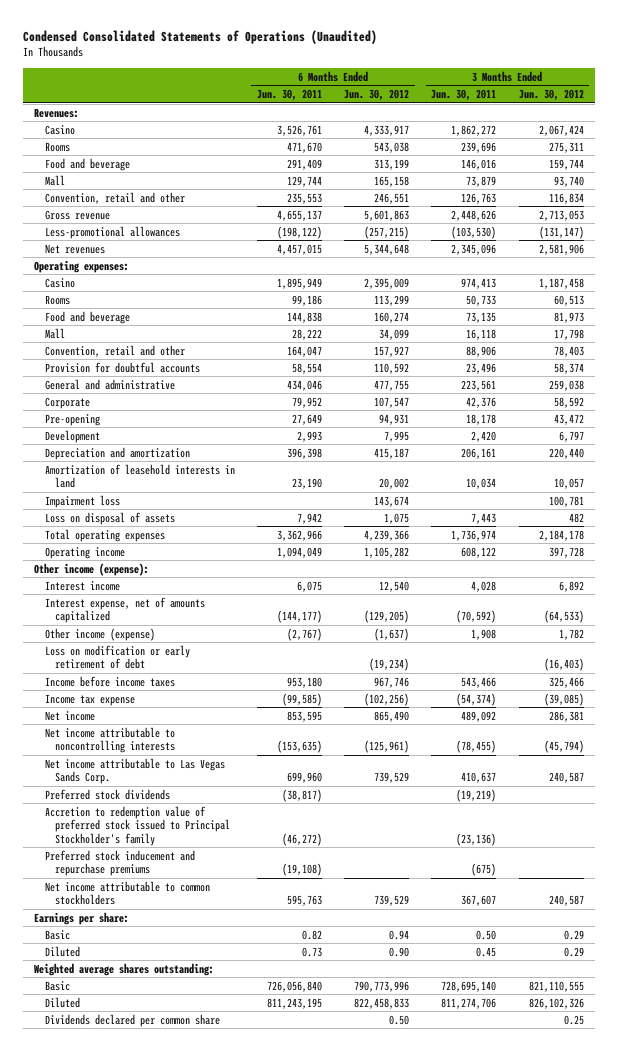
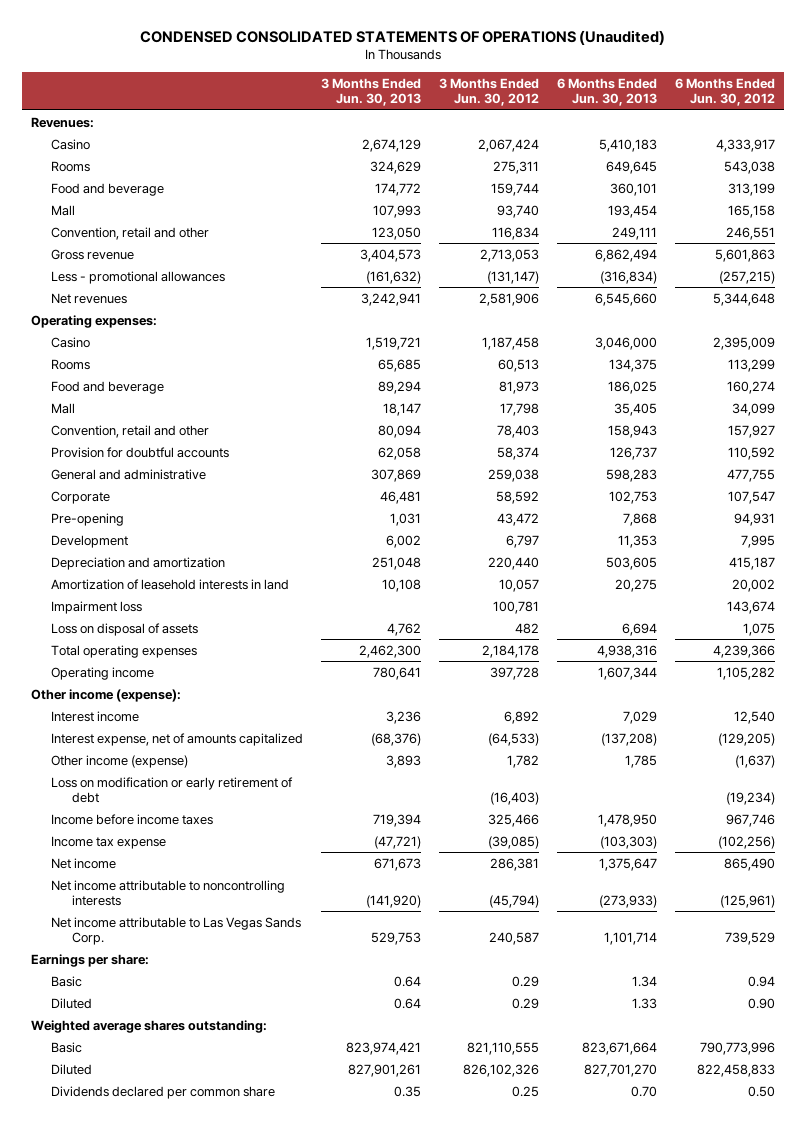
[22,29,377,44] Condensed Consolidated Statements of Operations (Unaudited) -> [139,29,665,45] CONDENSED CONSOLIDATED STATEMENTS OF OPERATIONS (Unaudited)
[256,88,322,101] Jun. 30, 2011 -> none
[431,88,497,101] Jun. 30, 2011 -> none
none -> [321,78,422,107] 3 Months Ended Jun. 30, 2013
none -> [556,78,657,107] 6 Months Ended Jun. 30, 2013
[44,225,180,239] Less-promotional allowances -> [51,270,226,284] Less - promotional allowances
[44,788,170,800] Preferred stock dividends -> none
[44,805,231,846] Accretion to redemption value of preferred stock issued to Principal Stockholder's family -> none
[44,849,195,877] Preferred stock inducement and repurchase premiums -> none
[44,880,210,906] Net income attributable to common stockholders -> none

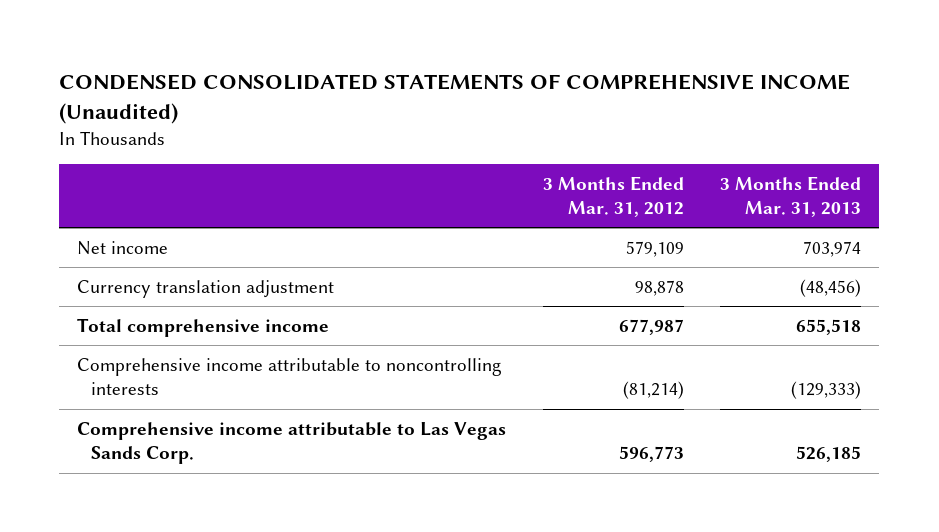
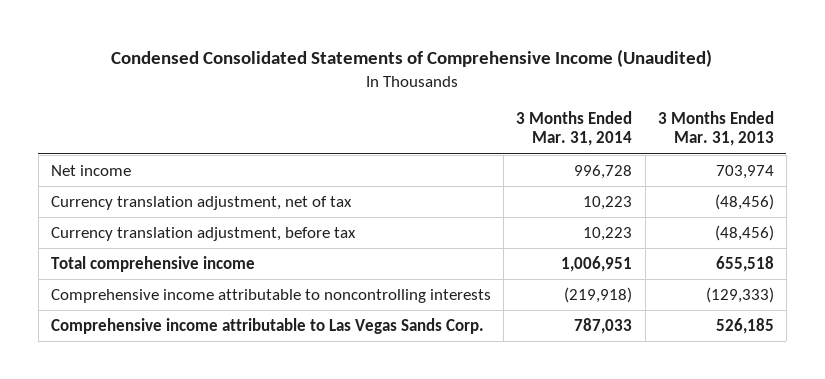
[59,73,851,124] CONDENSED CONSOLIDATED STATEMENTS OF COMPREHENSIVE INCOME (Unaudited) -> [111,49,713,68] Condensed Consolidated Statements of Comprehensive Income (Unaudited)
[542,175,684,217] 3 Months Ended Mar. 31, 2012 -> none
none -> [516,111,633,147] 3 Months Ended Mar. 31, 2014
[77,279,335,298] Currency translation adjustment -> [51,195,353,210] Currency translation adjustment, net of tax
none -> [51,226,357,241] Currency translation adjustment, before tax

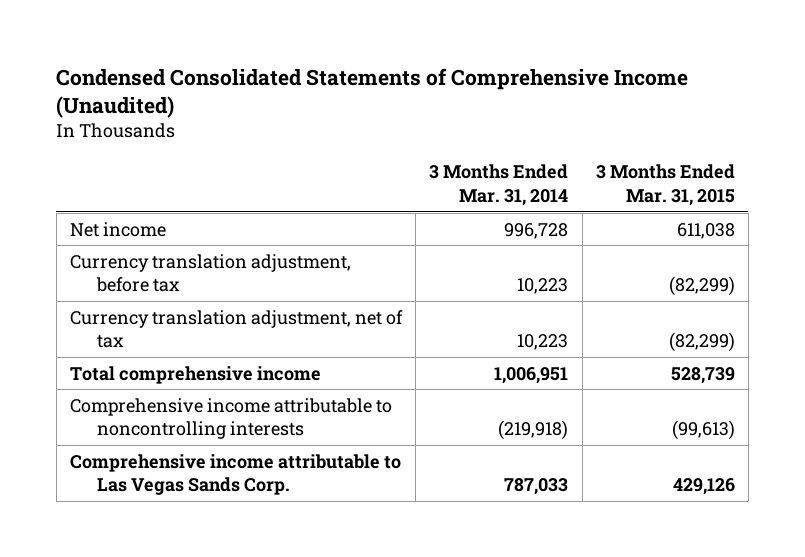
[657,111,774,147] 3 Months Ended Mar. 31, 2013 -> none
none -> [595,164,735,206] 3 Months Ended Mar. 31, 2015
[51,195,353,210] Currency translation adjustment, net of tax -> [70,309,404,349] Currency translation adjustment, net of tax

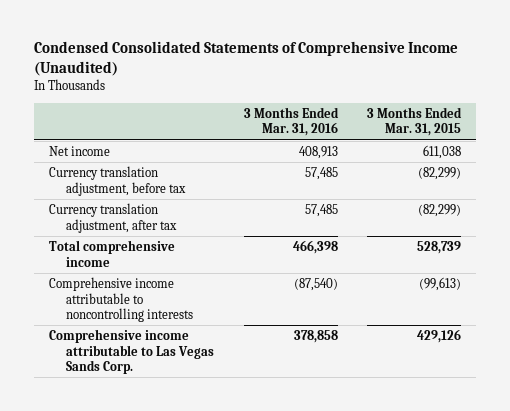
[429,164,569,206] 3 Months Ended Mar. 31, 2014 -> none
none -> [243,106,339,137] 3 Months Ended Mar. 31, 2016
[70,309,404,349] Currency translation adjustment, net of tax -> [48,202,178,233] Currency translation adjustment, after tax

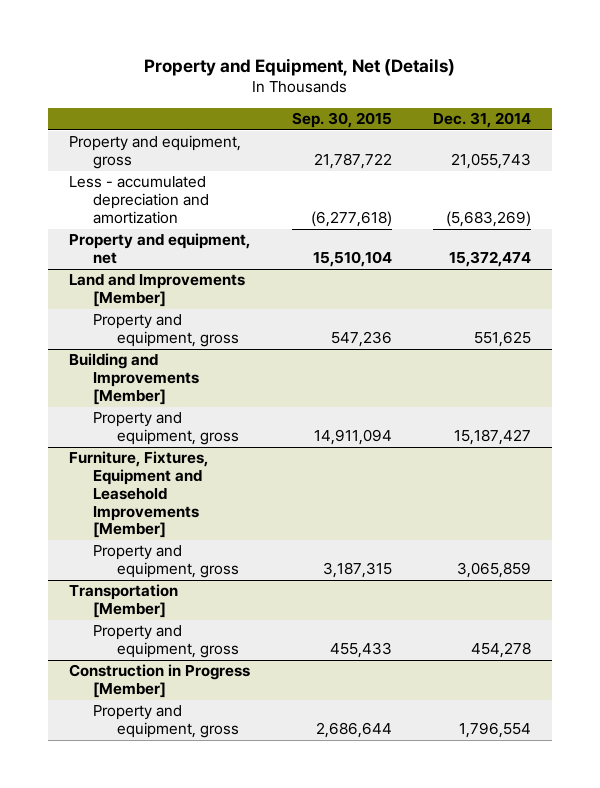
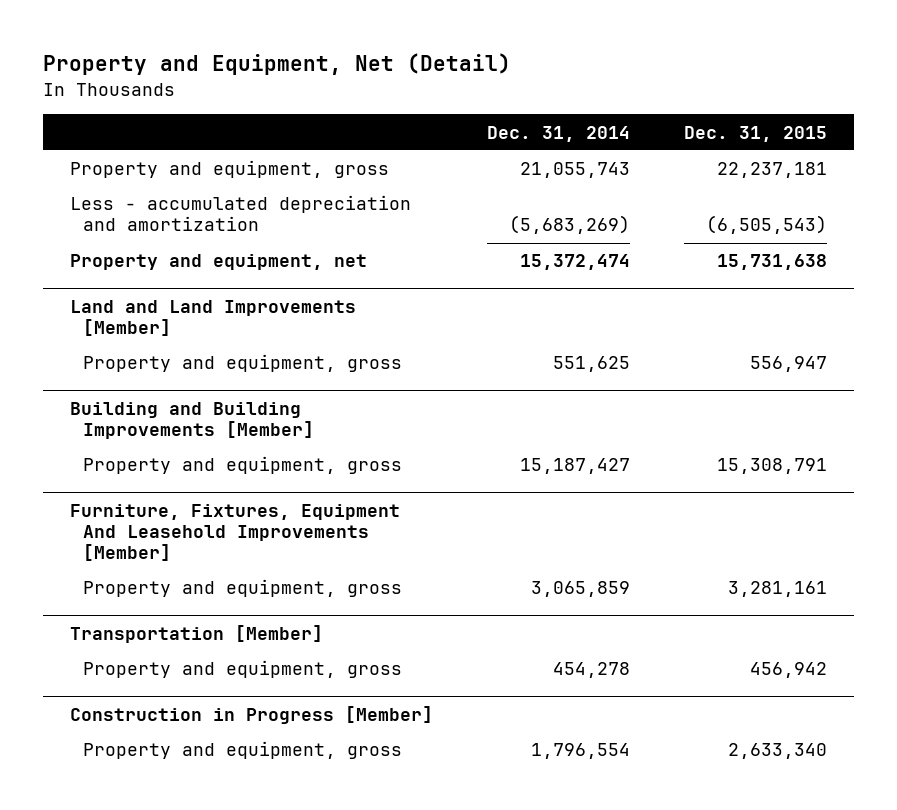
[144,57,456,76] Property and Equipment, Net (Details) -> [42,53,511,76] Property and Equipment, Net (Detail)
[291,112,392,129] Sep. 30, 2015 -> none
none -> [683,125,827,142] Dec. 31, 2015
[68,274,245,308] Land and Improvements [Member] -> [69,299,356,336] Land and Land Improvements [Member]
[68,353,200,405] Building and Improvements [Member] -> [69,401,315,439] Building and Building Improvements [Member]
[68,451,208,539] Furniture, Fixtures, Equipment and Leasehold Improvements [Member] -> [69,503,400,562] Furniture, Fixtures, Equipment And Leasehold Improvements [Member]

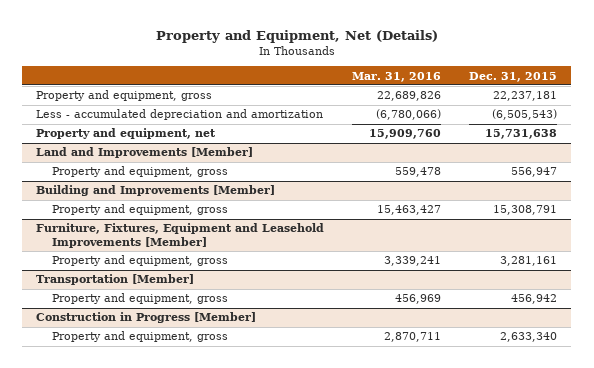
[42,53,511,76] Property and Equipment, Net (Detail) -> [155,29,438,43] Property and Equipment, Net (Details)
[486,125,630,142] Dec. 31, 2014 -> none
none -> [352,71,442,82] Mar. 31, 2016
[69,299,356,336] Land and Land Improvements [Member] -> [36,147,254,159] Land and Improvements [Member]
[69,401,315,439] Building and Building Improvements [Member] -> [36,185,276,197] Building and Improvements [Member]
[69,503,400,562] Furniture, Fixtures, Equipment And Leasehold Improvements [Member] -> [36,223,325,249] Furniture, Fixtures, Equipment and Leasehold Improvements [Member]

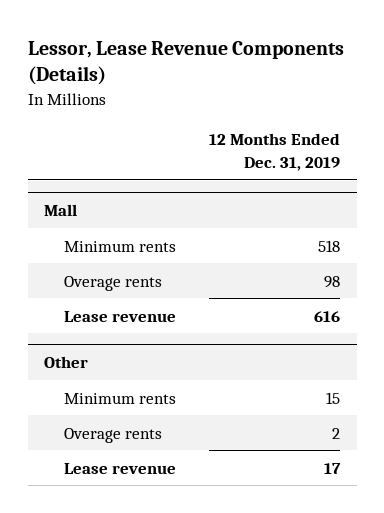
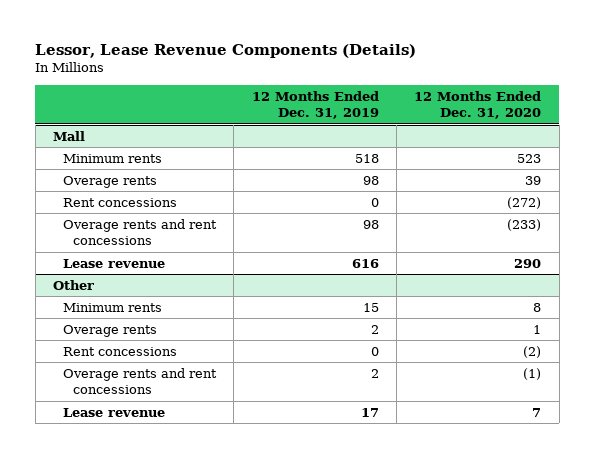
none -> [414,90,542,120] 12 Months Ended Dec. 31, 2020
none -> [62,197,177,207] Rent concessions
none -> [62,218,217,246] Overage rents and rent concessions
none -> [62,346,177,356] Rent concessions
none -> [62,367,217,395] Overage rents and rent concessions

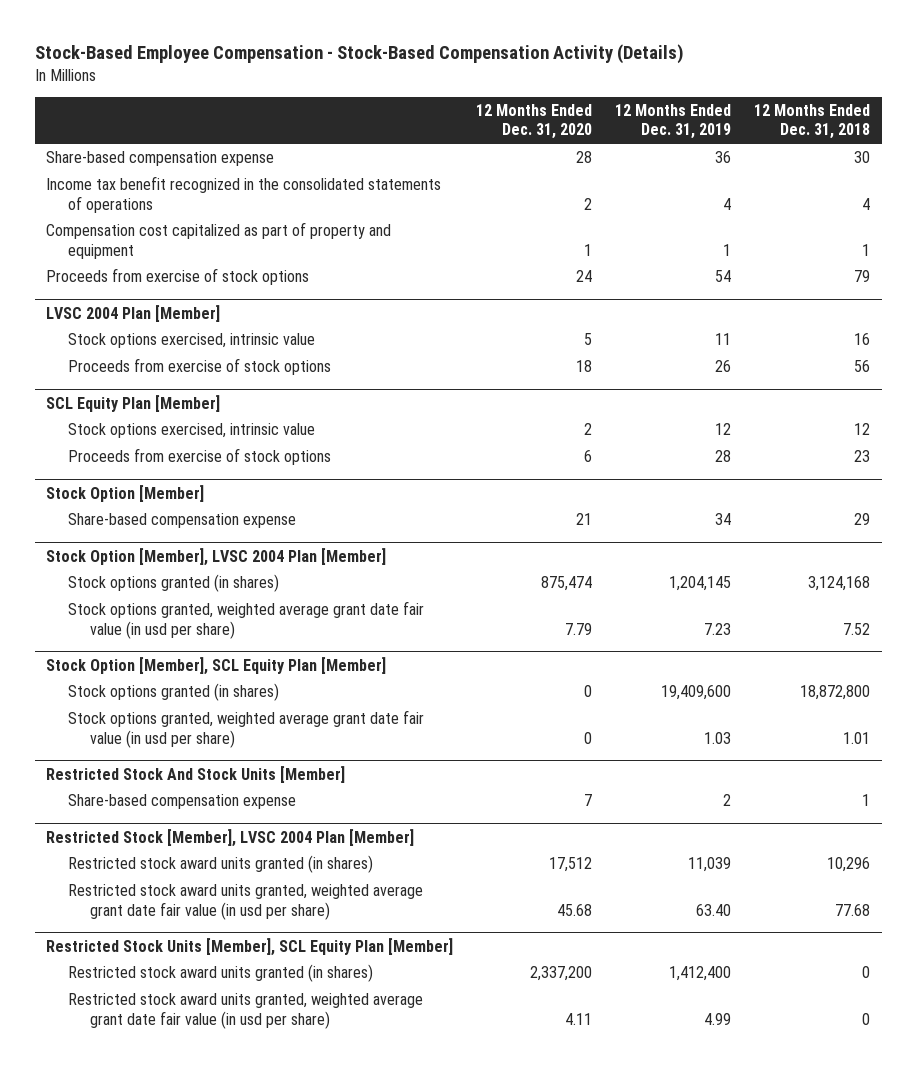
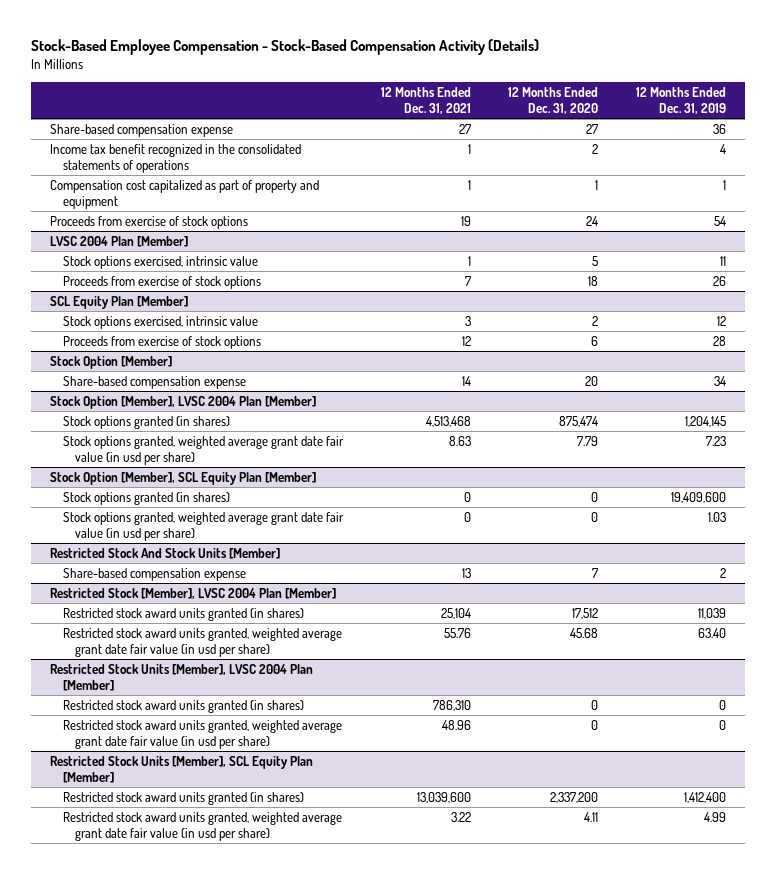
[754,103,871,140] 12 Months Ended Dec. 31, 2018 -> none
none -> [380,86,471,115] 12 Months Ended Dec. 31, 2021
[576,150,593,163] 28 -> [586,123,599,134] 27
[576,512,593,525] 21 -> [585,375,599,386] 20
none -> [50,663,314,692] Restricted Stock Units [Member], LVSC 2004 Plan [Member]
none -> [62,699,304,713] Restricted stock award units granted (in shares)
none -> [62,719,342,750] Restricted stock award units granted, weighted average grant date fair value (in usd per share)

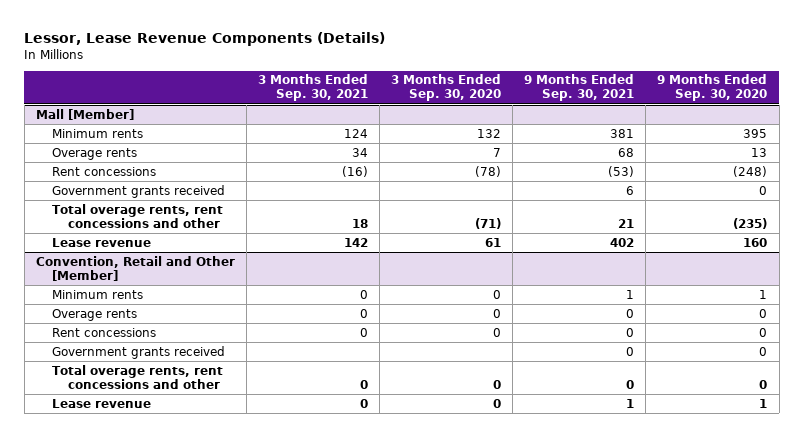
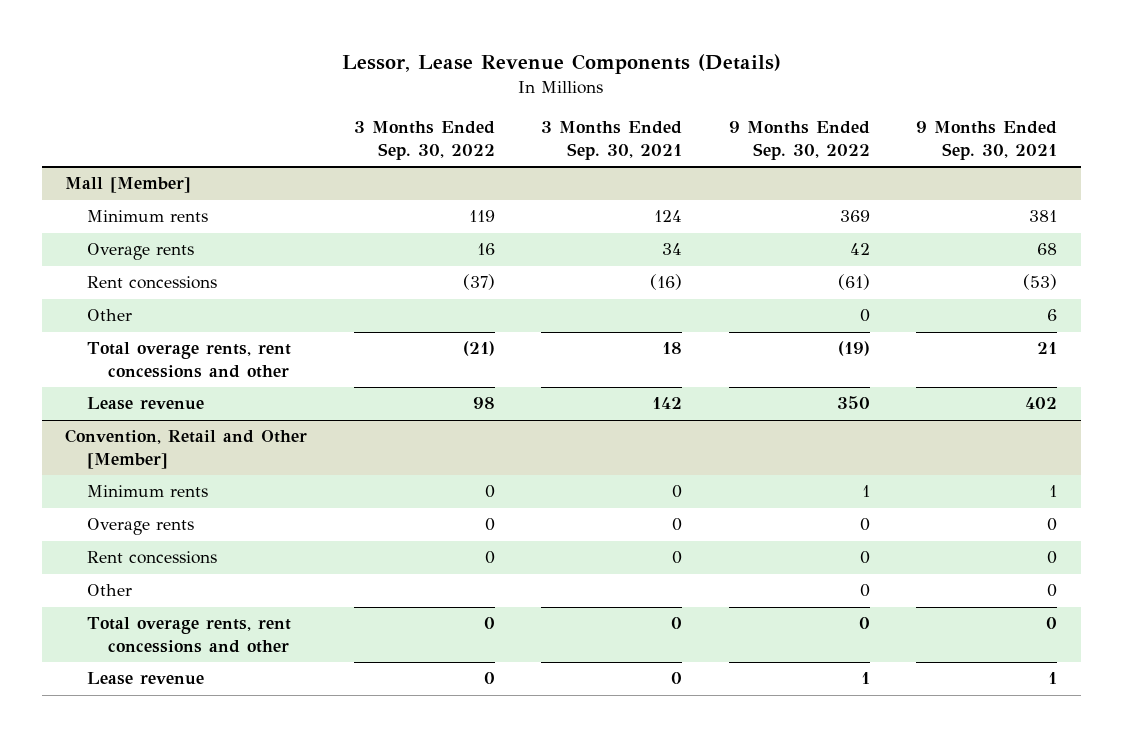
[391,74,502,102] 3 Months Ended Sep. 30, 2020 -> none
[657,74,768,102] 9 Months Ended Sep. 30, 2020 -> none
none -> [353,121,495,160] 3 Months Ended Sep. 30, 2022
none -> [728,121,870,160] 9 Months Ended Sep. 30, 2022
[52,184,226,198] Government grants received -> [86,309,132,322] Other
[52,345,226,359] Government grants received -> [86,584,132,597] Other

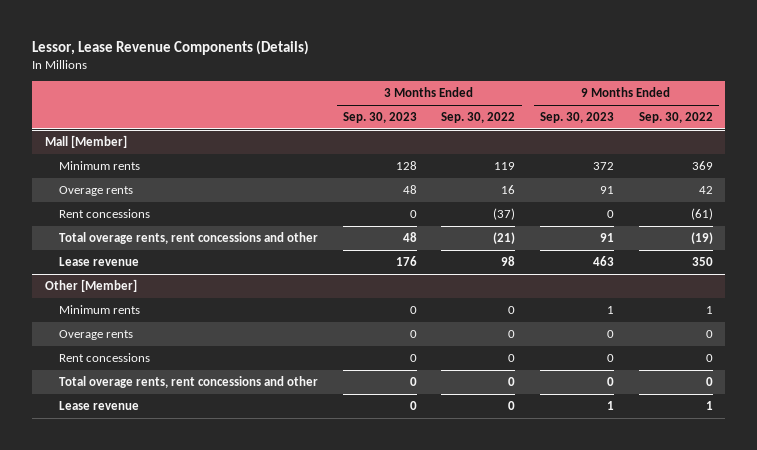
[541,121,683,160] 3 Months Ended Sep. 30, 2021 -> none
[916,121,1058,160] 9 Months Ended Sep. 30, 2021 -> none
none -> [342,112,417,124] Sep. 30, 2023
none -> [540,112,615,124] Sep. 30, 2023
[86,309,132,322] Other -> none
[65,429,308,470] Convention, Retail and Other [Member] -> [44,279,137,293] Other [Member]
[86,584,132,597] Other -> none

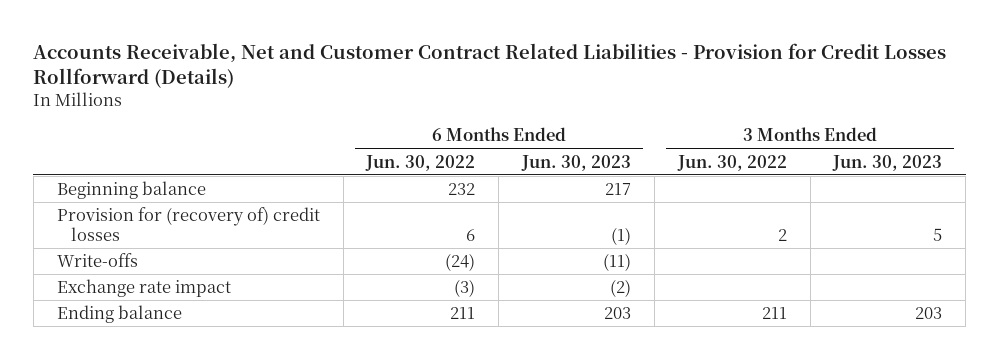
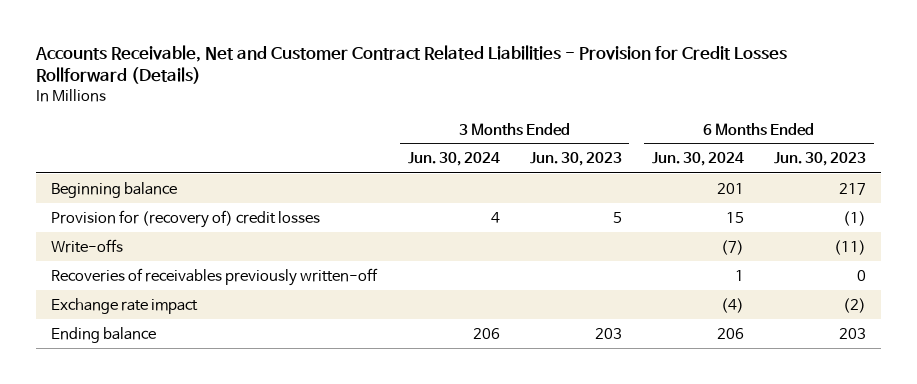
[365,154,476,171] Jun. 30, 2022 -> none
[676,154,787,171] Jun. 30, 2022 -> none
none -> [407,152,500,167] Jun. 30, 2024
none -> [651,152,744,167] Jun. 30, 2024
none -> [51,267,379,286] Recoveries of receivables previously written-off

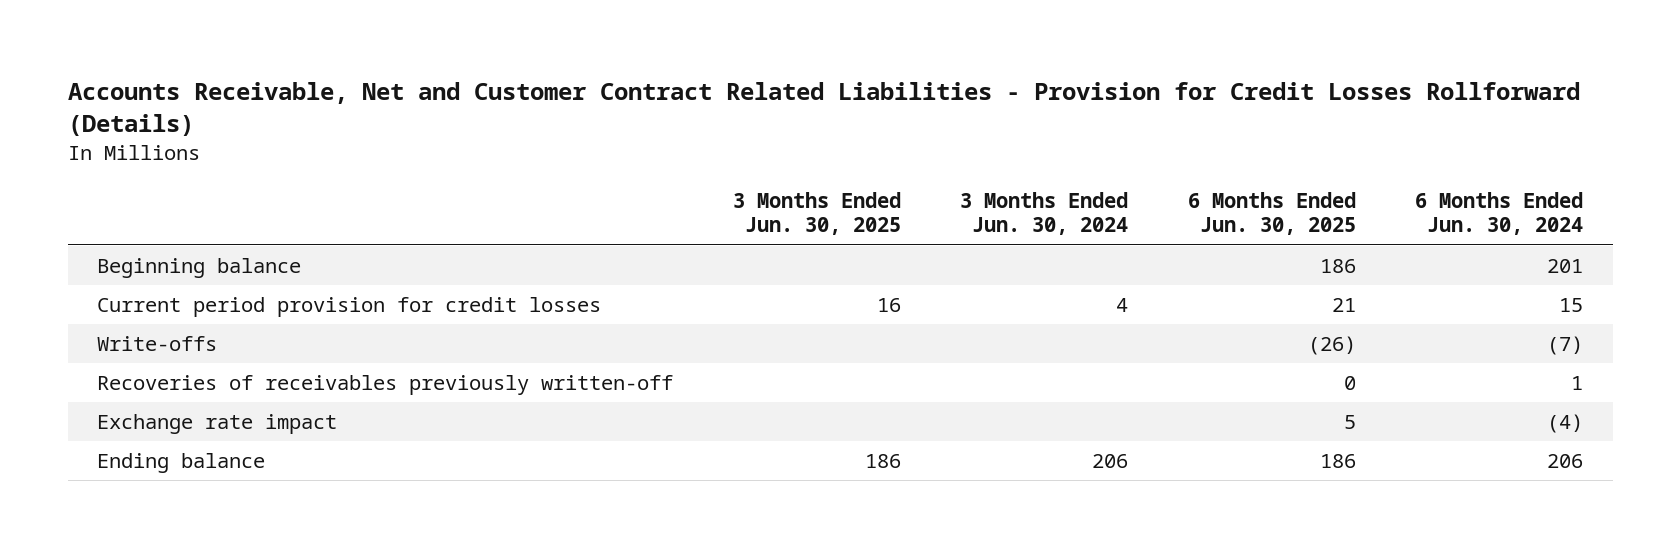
[529,152,622,167] Jun. 30, 2023 -> none
[774,152,867,167] Jun. 30, 2023 -> none
none -> [732,191,901,236] 3 Months Ended Jun. 30, 2025
none -> [1187,191,1356,236] 6 Months Ended Jun. 30, 2025
[51,209,321,228] Provision for (recovery of) credit losses -> [97,297,602,318] Current period provision for credit losses

